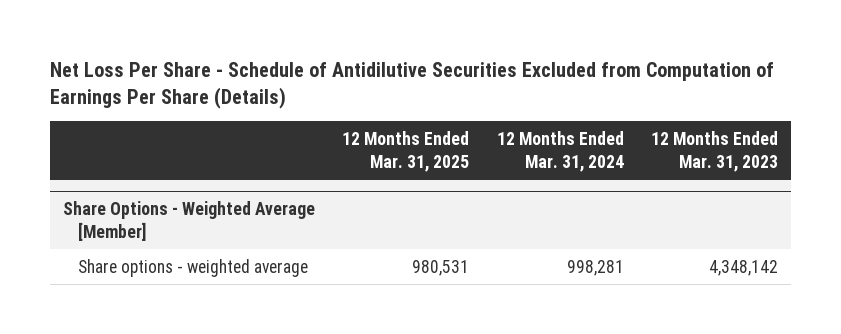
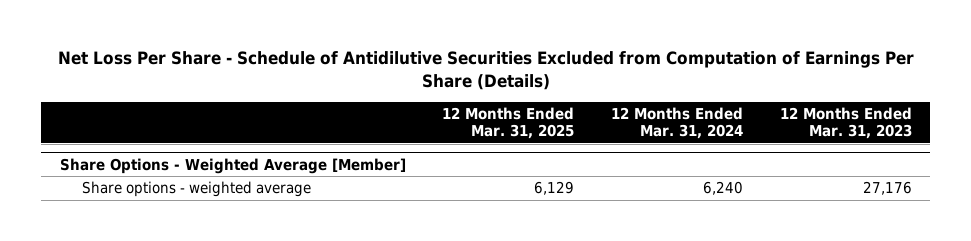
[412,259,470,276] 980,531 -> [534,181,575,196] 6,129
[566,259,624,276] 998,281 -> [703,181,744,196] 6,240
[708,259,778,276] 4,348,142 -> [862,181,912,196] 27,176

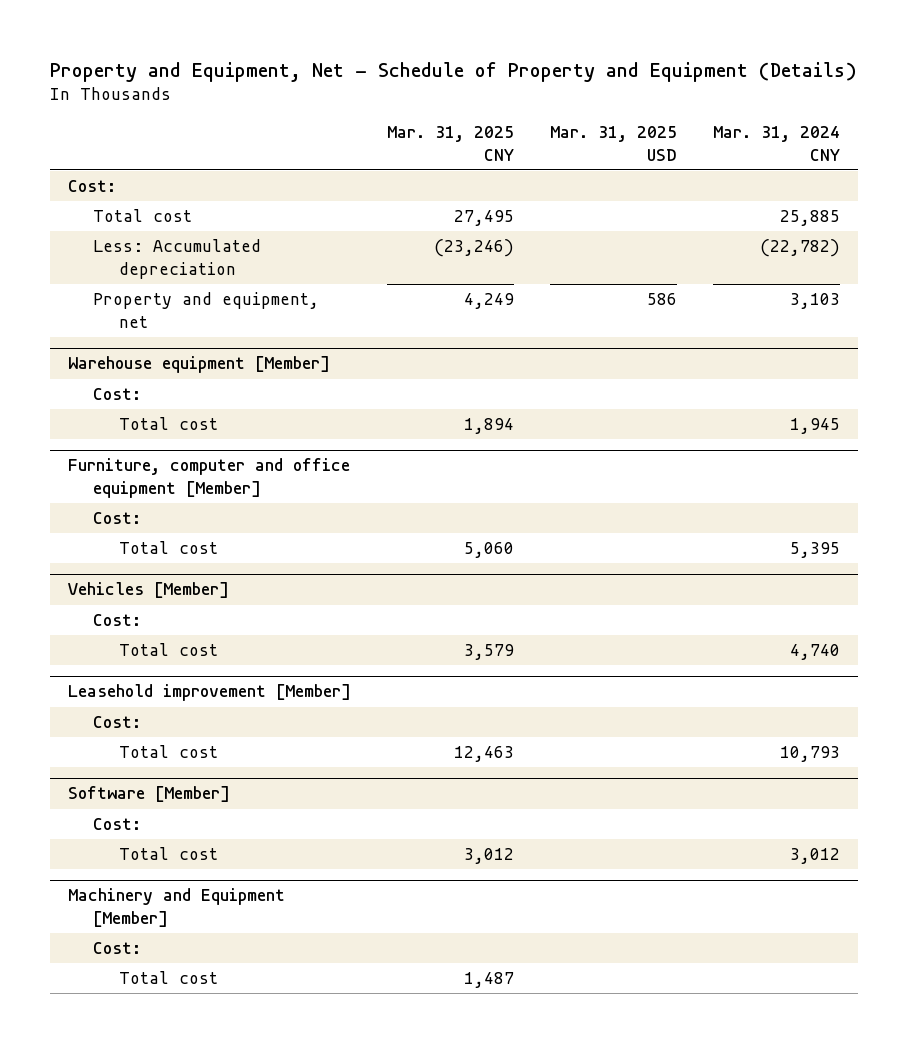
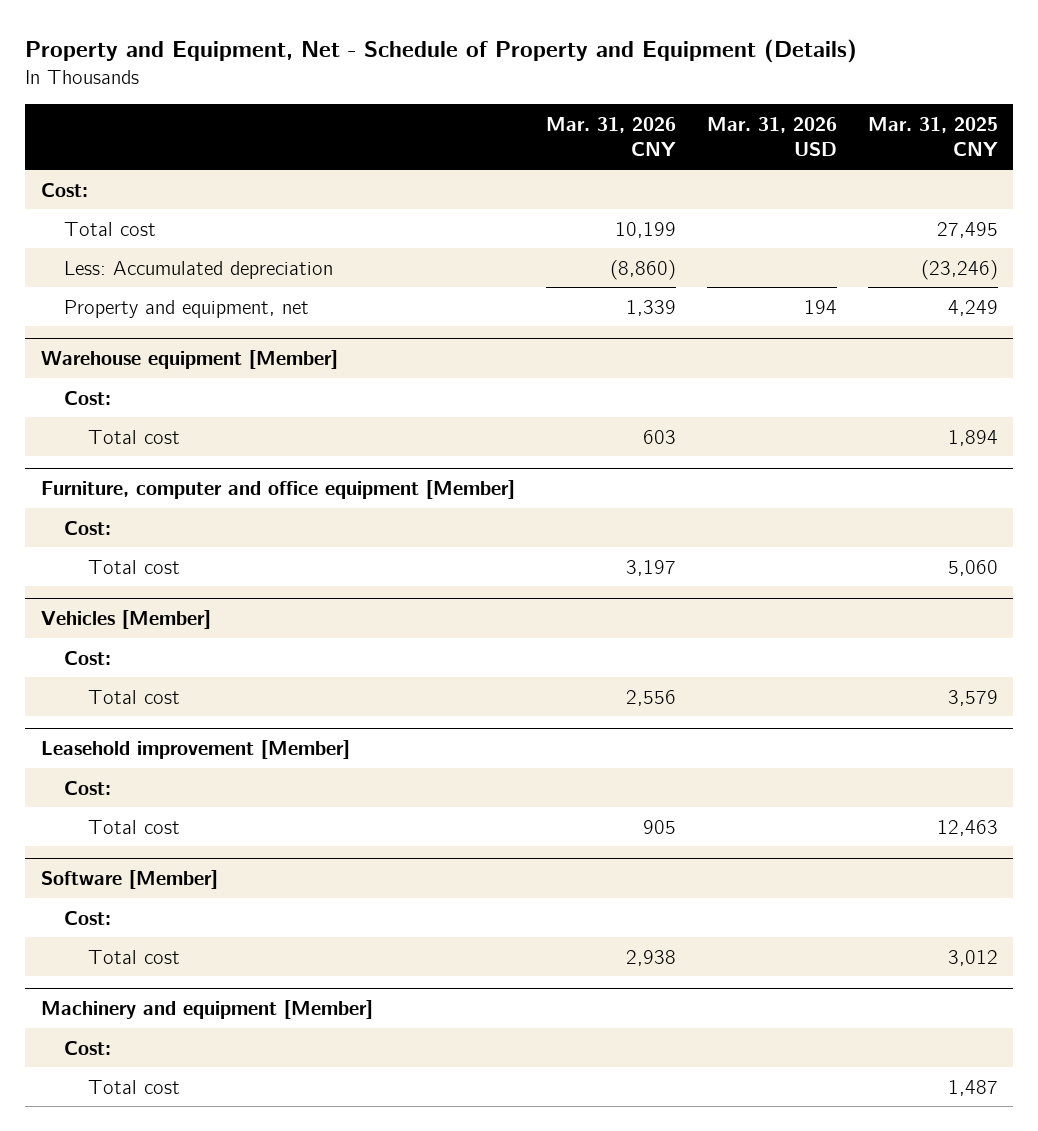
[549,126,677,161] Mar. 31, 2025 USD -> none
[713,126,841,161] Mar. 31, 2024 CNY -> none
none -> [545,116,676,157] Mar. 31, 2026 CNY
none -> [706,116,837,157] Mar. 31, 2026 USD
[67,888,285,927] Machinery and Equipment [Member] -> [40,1000,373,1020] Machinery and equipment [Member]

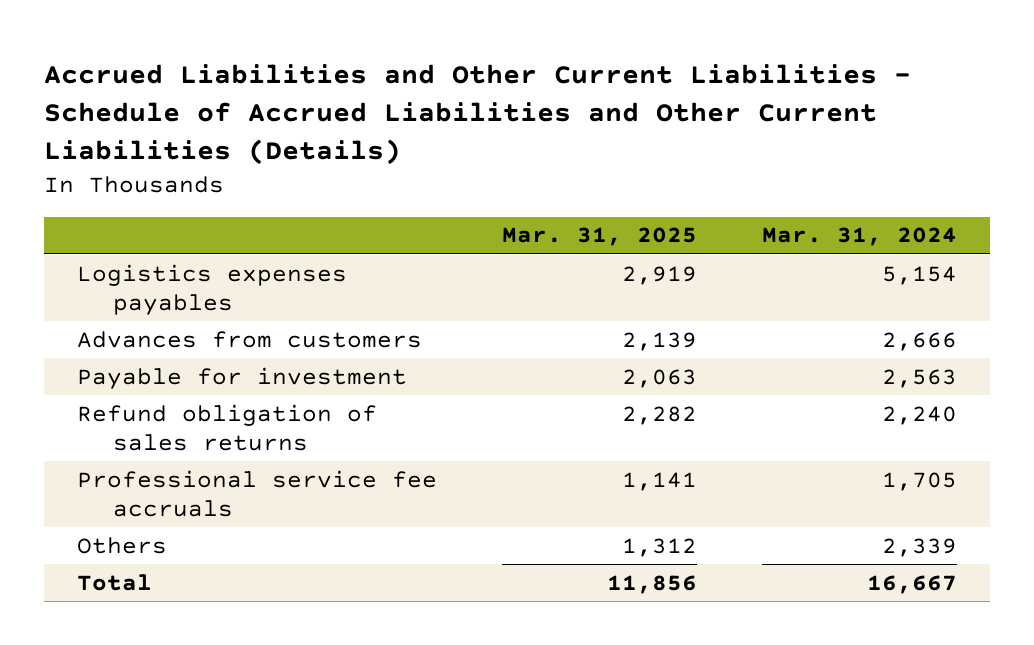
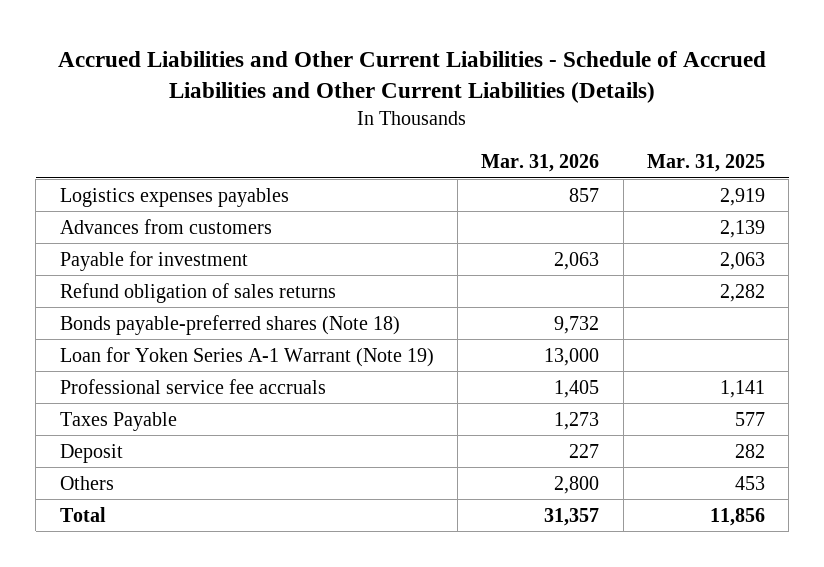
[762,227,958,247] Mar. 31, 2024 -> none
none -> [481,153,600,172] Mar. 31, 2026
none -> [59,314,400,335] Bonds payable-preferred shares (Note 18)
none -> [59,346,434,367] Loan for Yoken Series A-1 Warrant (Note 19)
none -> [59,411,177,431] Taxes Payable
none -> [59,443,123,463] Deposit
[622,537,698,557] 1,312 -> [734,475,765,490] 453

